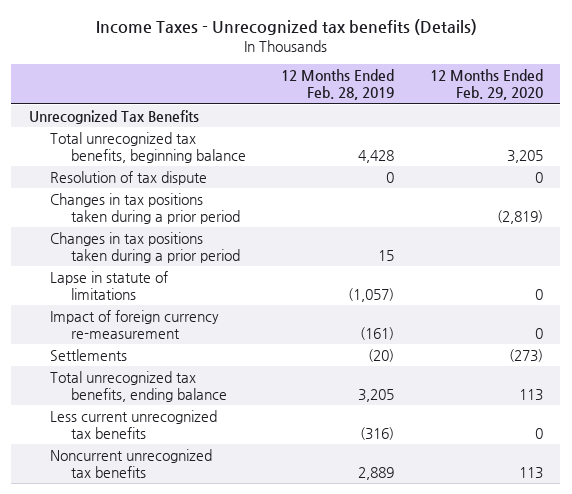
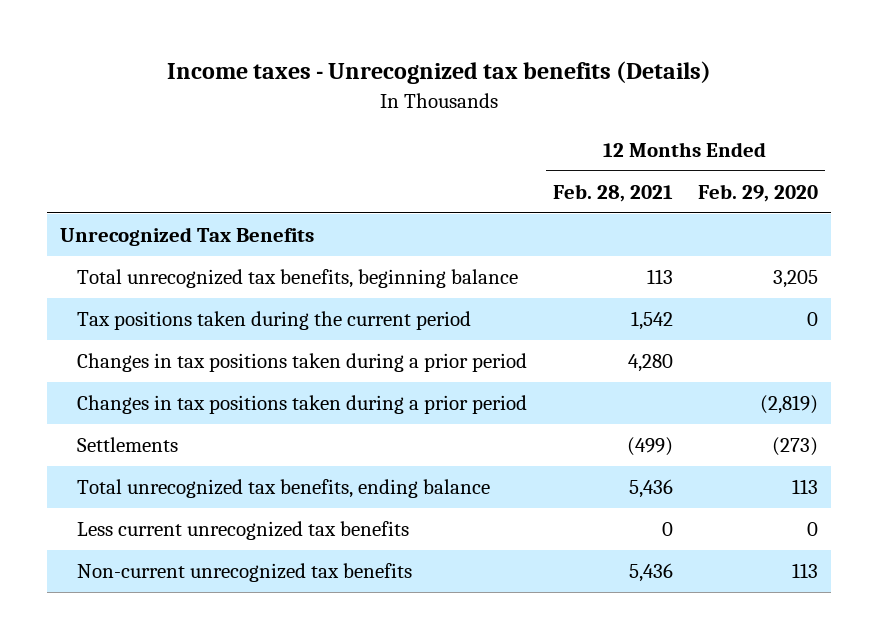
[95,19,477,36] Income Taxes - Unrecognized tax benefits (Details) -> [167,61,712,85] Income taxes - Unrecognized tax benefits (Details)
[281,68,395,101] 12 Months Ended Feb. 28, 2019 -> none
none -> [552,183,673,202] Feb. 28, 2021
[49,170,207,185] Resolution of tax dispute -> none
none -> [76,311,471,331] Tax positions taken during the current period
[49,270,168,301] Lapse in statute of limitations -> none
[49,309,219,340] Impact of foreign currency re-measurement -> none
[49,192,240,225] Changes in tax positions taken during a prior period -> [76,395,527,415] Changes in tax positions taken during a prior period
[49,448,212,479] Noncurrent unrecognized tax benefits -> [76,563,412,583] Non-current unrecognized tax benefits

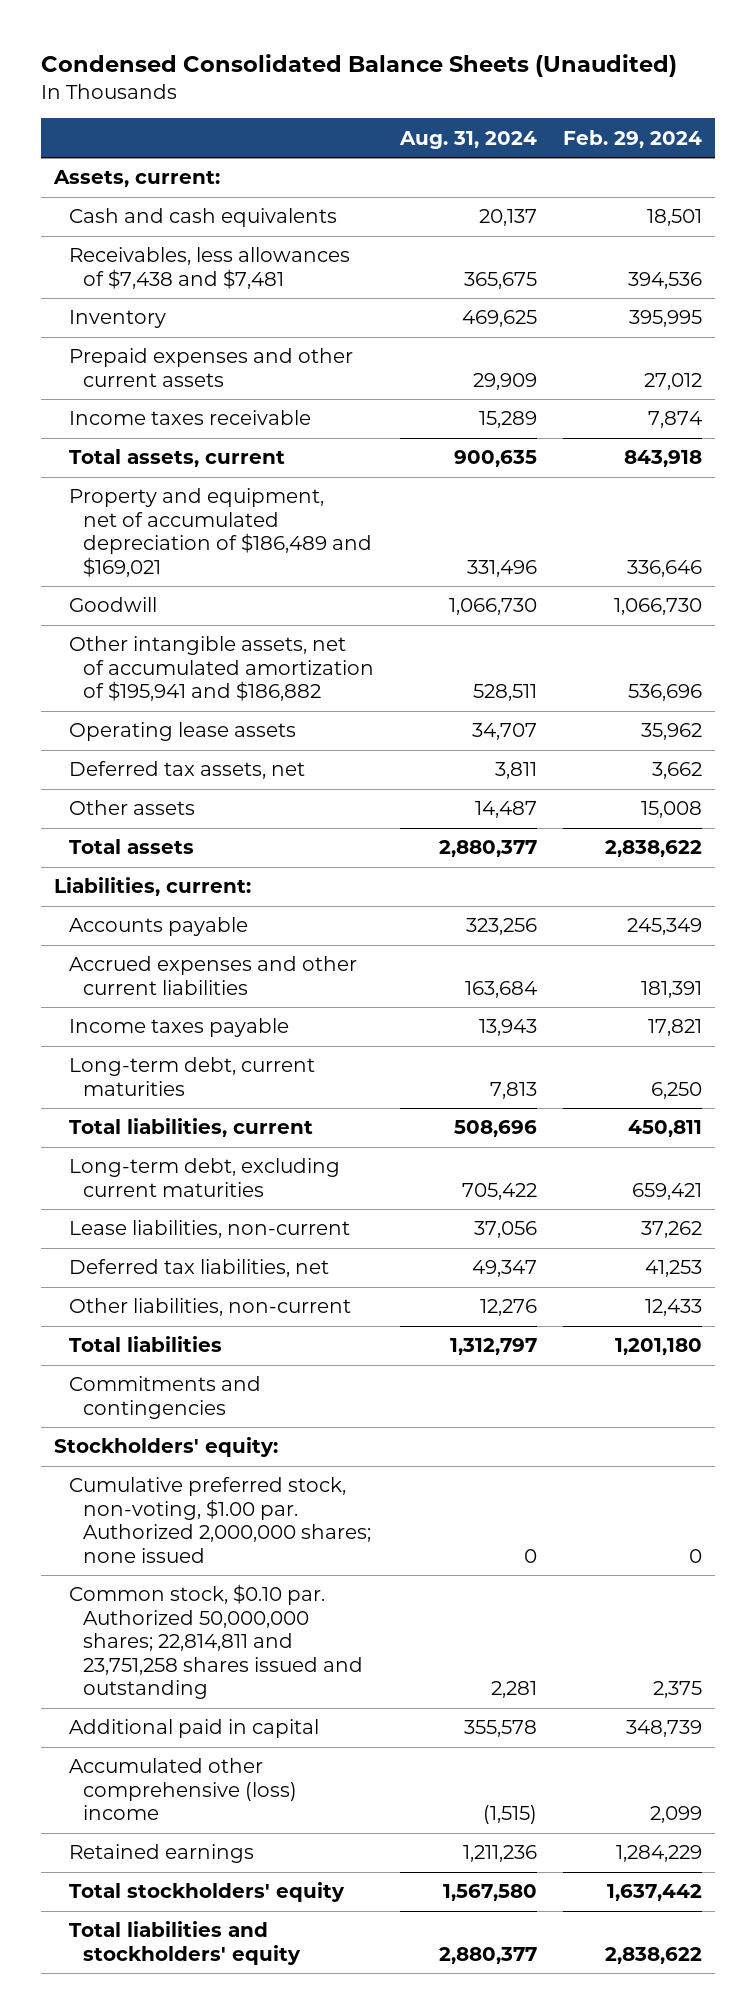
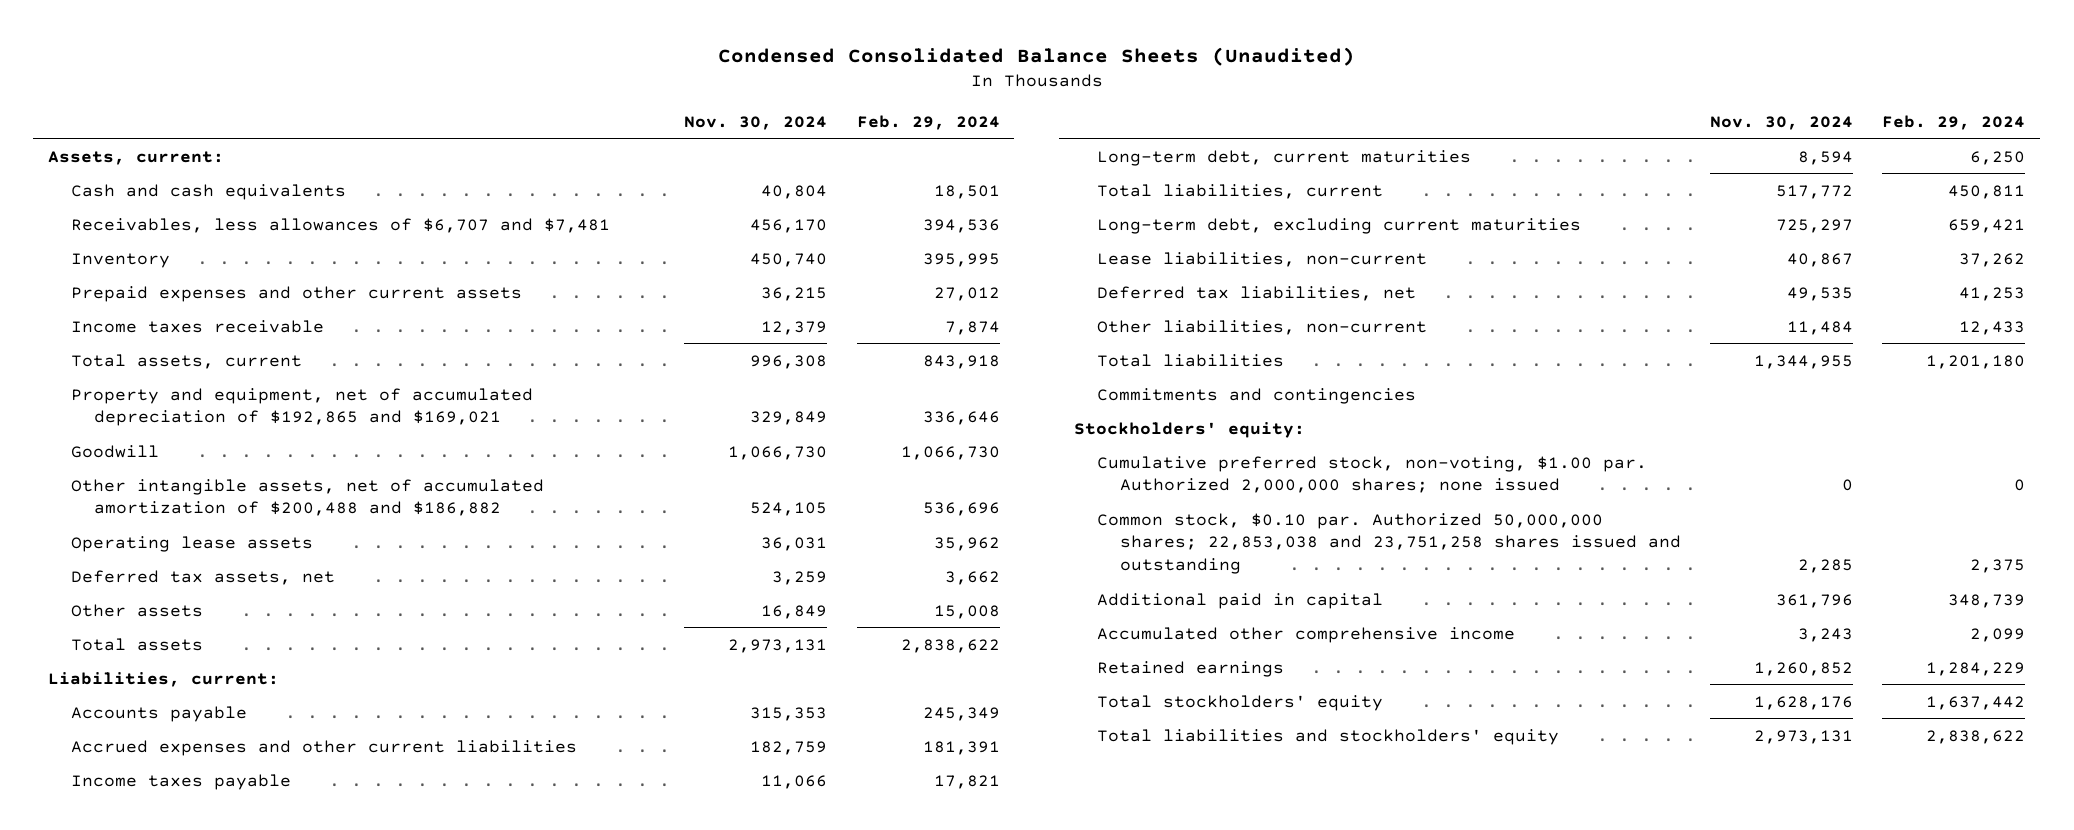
[398,130,537,149] Aug. 31, 2024 -> none
none -> [684,115,828,130] Nov. 30, 2024
[68,247,350,289] Receivables, less allowances of $7,438 and $7,481 -> [71,217,611,233] Receivables, less allowances of $6,707 and $7,481
[68,488,372,577] Property and equipment, net of accumulated depreciation of $186,489 and $169,021 -> [71,387,534,427] Property and equipment, net of accumulated depreciation of $192,865 and $169,021
[68,636,374,702] Other intangible assets, net of accumulated amortization of $195,941 and $186,882 -> [71,478,545,517] Other intangible assets, net of accumulated amortization of $200,488 and $186,882
[68,1584,363,1700] Common stock, $0.10 par. Authorized 50,000,000 shares; 22,814,811 and 23,751,258 shares issued and outstanding -> [1097,512,1682,575] Common stock, $0.10 par. Authorized 50,000,000 shares; 22,853,038 and 23,751,258 shares issued and outstanding
[68,1758,297,1821] Accumulated other comprehensive (loss) income -> [1097,626,1516,643] Accumulated other comprehensive income

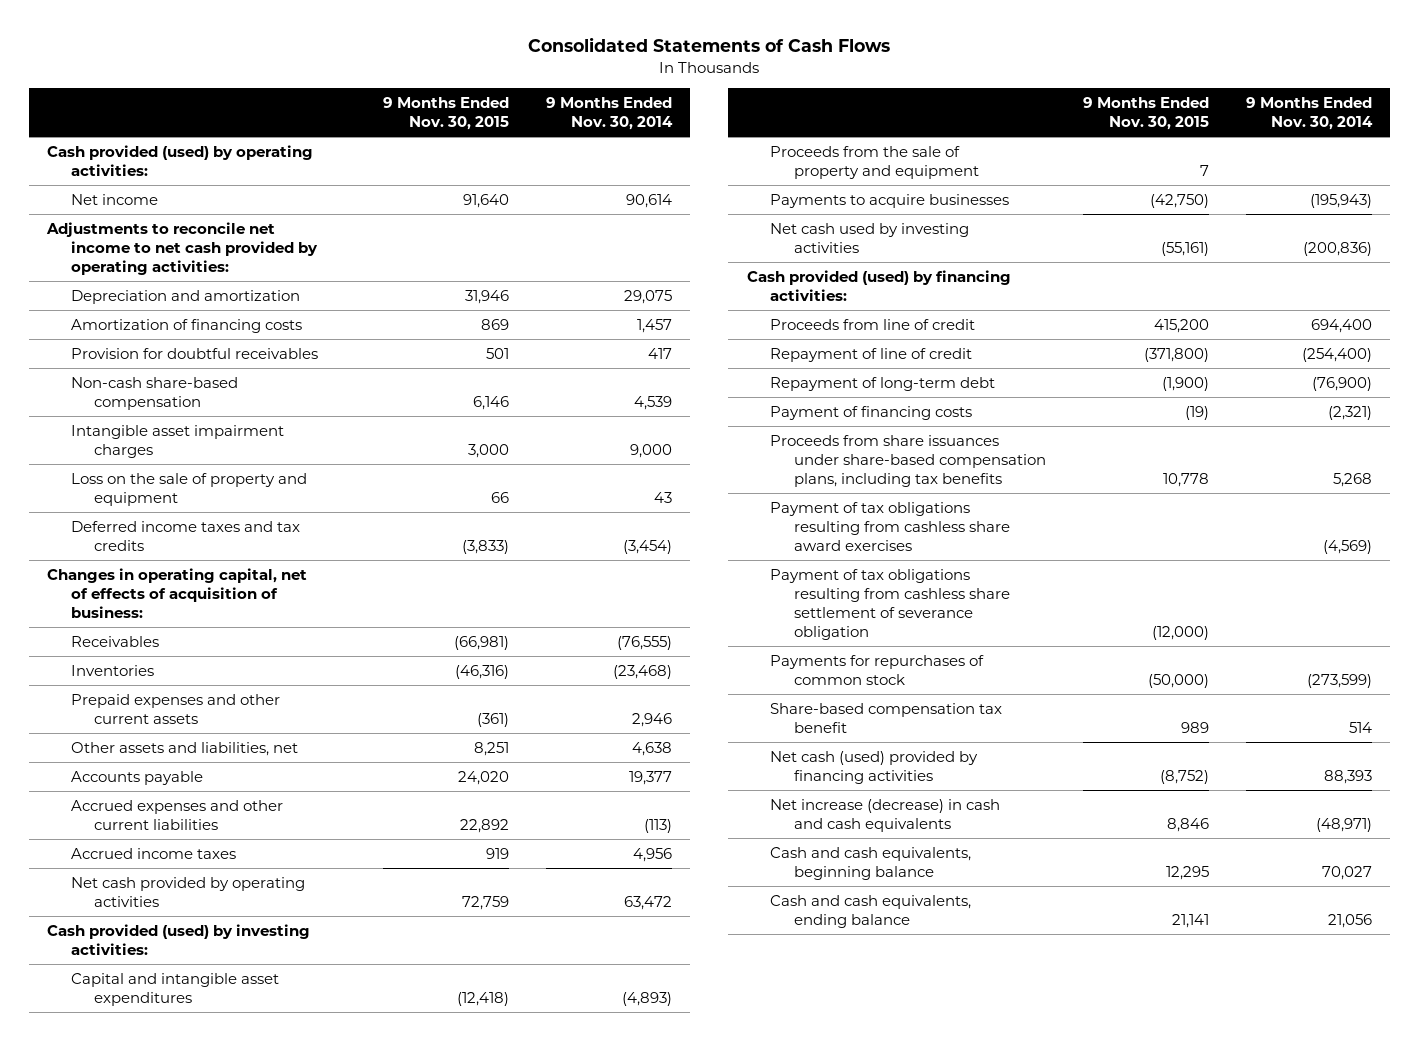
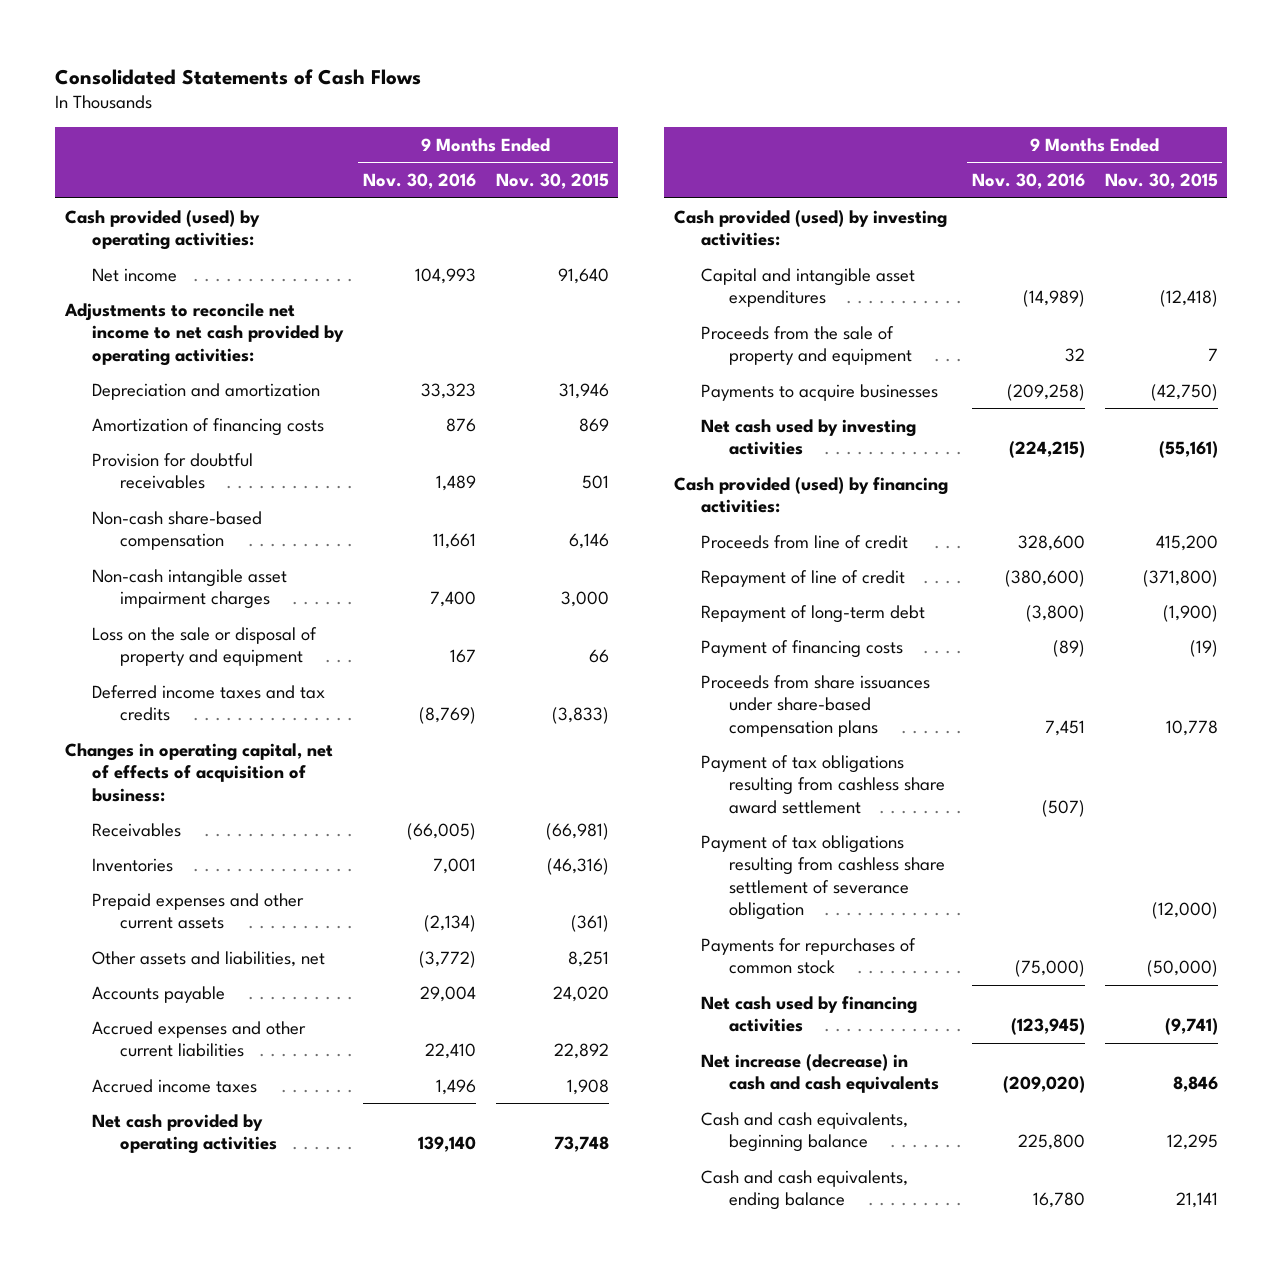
[545,97,673,130] 9 Months Ended Nov. 30, 2014 -> none
none -> [362,173,476,190] Nov. 30, 2016
[70,424,284,458] Intangible asset impairment charges -> [92,568,288,610] Non-cash intangible asset impairment charges
[70,472,307,506] Loss on the sale of property and equipment -> [92,626,318,667] Loss on the sale or disposal of property and equipment
[485,847,509,859] 919 -> [566,1078,609,1095] 1,908
[461,895,509,910] 72,759 -> [553,1136,609,1153] 73,748
[770,434,1046,487] Proceeds from share issuances under share-based compensation plans, including tax benefits -> [701,674,931,737] Proceeds from share issuances under share-based compensation plans
[770,501,1010,551] Payment of tax obligations resulting from cashless share award exercises -> [701,754,945,814] Payment of tax obligations resulting from cashless share award settlement
[770,702,1003,733] Share-based compensation tax benefit -> none
[770,750,979,784] Net cash (used) provided by financing activities -> [701,995,918,1033] Net cash used by financing activities
[1159,769,1209,784] (8,752) -> [1164,1018,1218,1036] (9,741)

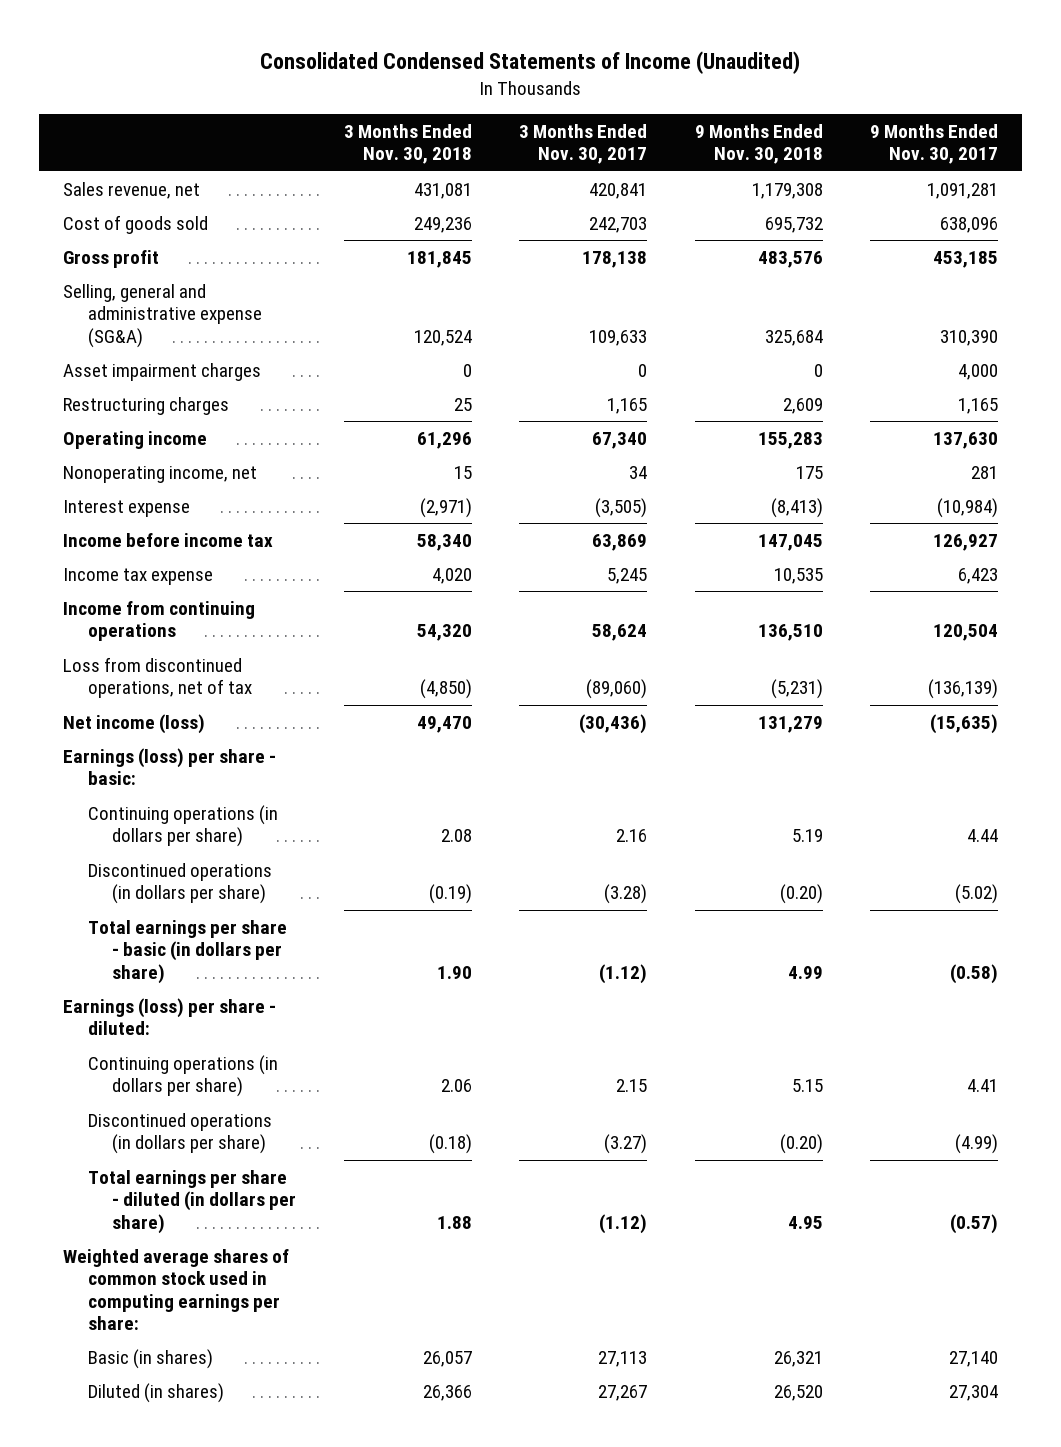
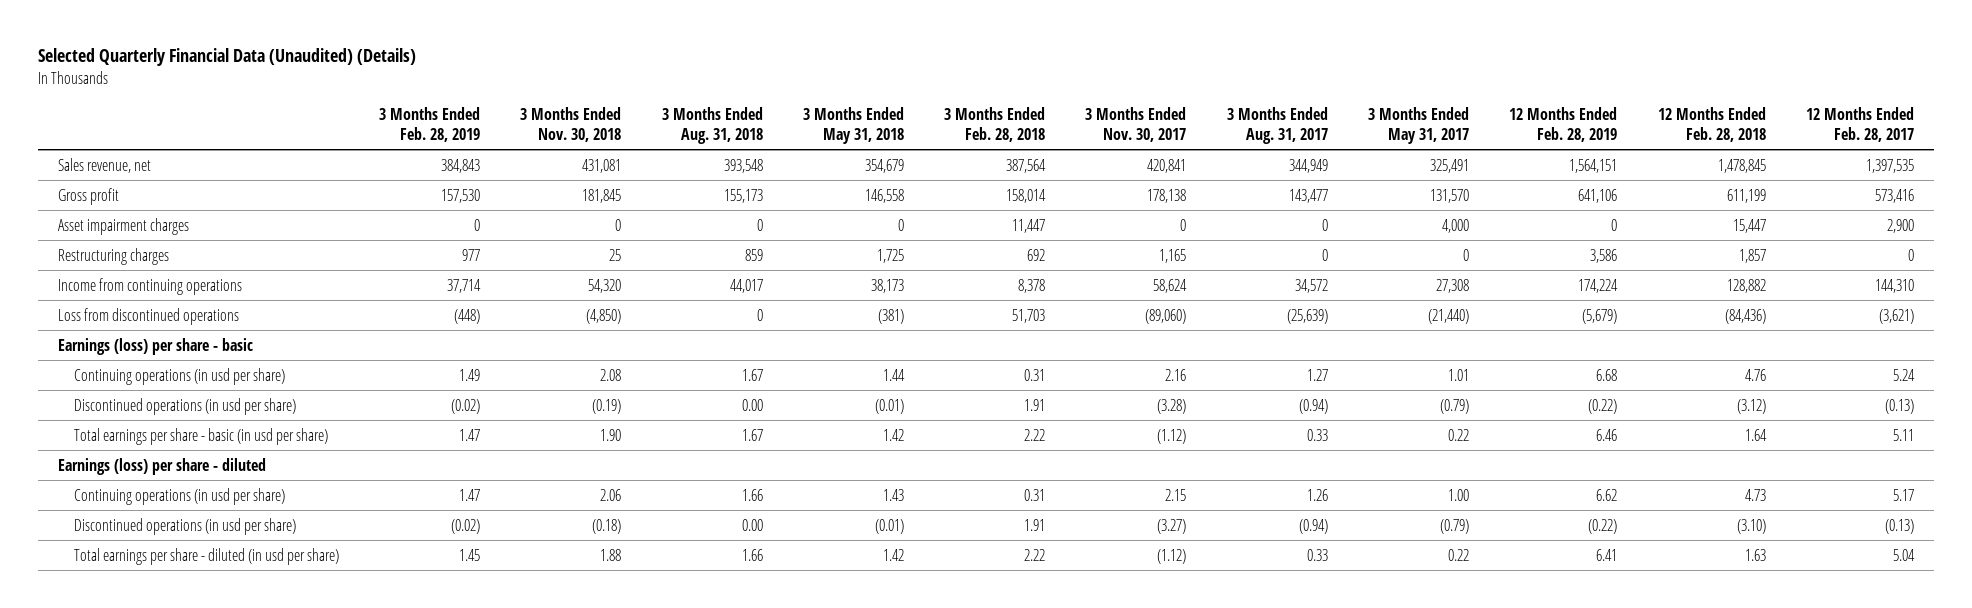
[260,50,801,74] Consolidated Condensed Statements of Income (Unaudited) -> [37,48,416,67] Selected Quarterly Financial Data (Unaudited) (Details)
[694,124,823,165] 9 Months Ended Nov. 30, 2018 -> none
[870,124,999,165] 9 Months Ended Nov. 30, 2017 -> none
none -> [378,107,480,142] 3 Months Ended Feb. 28, 2019
none -> [661,107,763,144] 3 Months Ended Aug. 31, 2018
none -> [802,107,904,144] 3 Months Ended May 31, 2018
none -> [944,107,1046,142] 3 Months Ended Feb. 28, 2018
none -> [1226,107,1328,144] 3 Months Ended Aug. 31, 2017
none -> [1367,107,1469,144] 3 Months Ended May 31, 2017
none -> [1509,107,1618,142] 12 Months Ended Feb. 28, 2019
none -> [1657,107,1766,142] 12 Months Ended Feb. 28, 2018
none -> [1805,107,1914,142] 12 Months Ended Feb. 28, 2017
[62,215,208,235] Cost of goods sold -> none
[62,284,262,348] Selling, general and administrative expense (SG&A) -> none
[62,431,207,450] Operating income -> none
[62,466,257,484] Nonoperating income, net -> none
[62,500,190,518] Interest expense -> none
[62,533,273,548] Income before income tax -> none
[62,568,213,586] Income tax expense -> none
[62,714,205,735] Net income (loss) -> none
[62,1249,289,1330] Weighted average shares of common stock used in computing earnings per share: -> none
[87,1349,213,1370] Basic (in shares) -> none
[87,1383,224,1404] Diluted (in shares) -> none
[62,657,252,699] Loss from discontinued operations, net of tax -> [58,307,240,325] Loss from discontinued operations
[62,748,276,786] Earnings (loss) per share - basic: -> [58,337,254,355] Earnings (loss) per share - basic
[87,805,278,848] Continuing operations (in dollars per share) -> [73,367,285,385] Continuing operations (in usd per share)
[87,863,272,905] Discontinued operations (in dollars per share) -> [73,397,296,415] Discontinued operations (in usd per share)
[87,920,287,984] Total earnings per share - basic (in dollars per share) -> [73,427,328,445] Total earnings per share - basic (in usd per share)
[62,998,276,1036] Earnings (loss) per share - diluted: -> [58,457,267,475] Earnings (loss) per share - diluted
[87,1055,278,1098] Continuing operations (in dollars per share) -> [73,487,285,505] Continuing operations (in usd per share)
[87,1113,272,1155] Discontinued operations (in dollars per share) -> [73,517,296,535] Discontinued operations (in usd per share)
[87,1170,297,1234] Total earnings per share - diluted (in dollars per share) -> [73,547,339,565] Total earnings per share - diluted (in usd per share)

